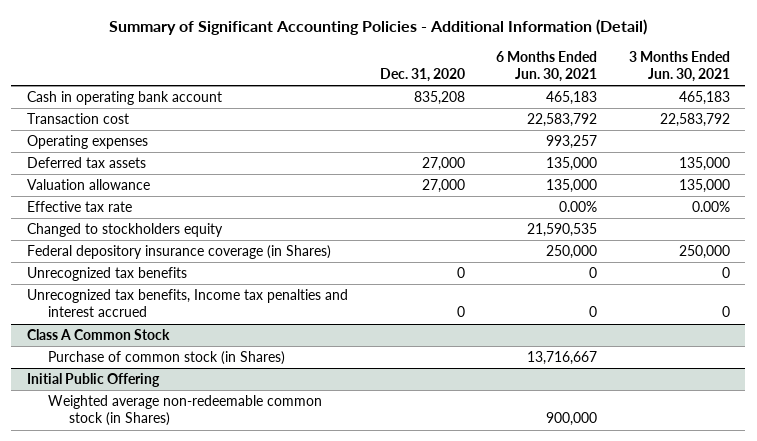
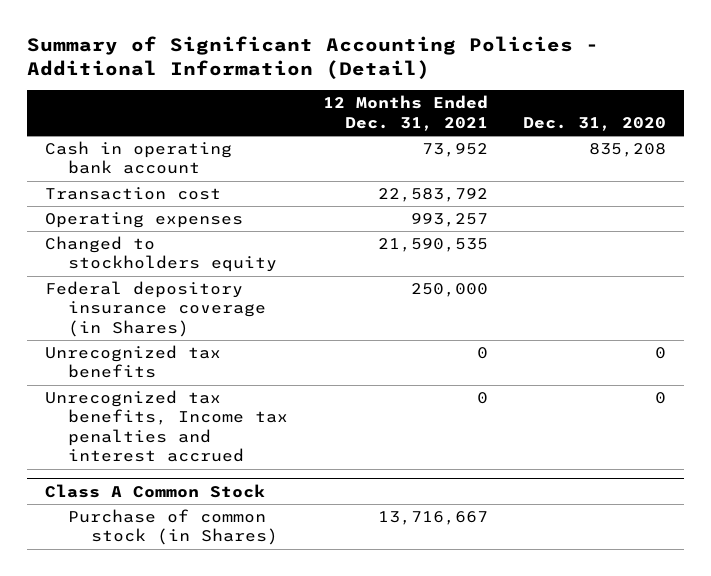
[496,50,598,82] 6 Months Ended Jun. 30, 2021 -> none
[628,50,730,82] 3 Months Ended Jun. 30, 2021 -> none
none -> [322,95,488,131] 12 Months Ended Dec. 31, 2021
[27,156,147,168] Deferred tax assets -> none
[27,178,151,190] Valuation allowance -> none
[27,200,133,212] Effective tax rate -> none
[27,372,161,387] Initial Public Offering -> none
[47,394,322,427] Weighted average non-redeemable common stock (in Shares) -> none

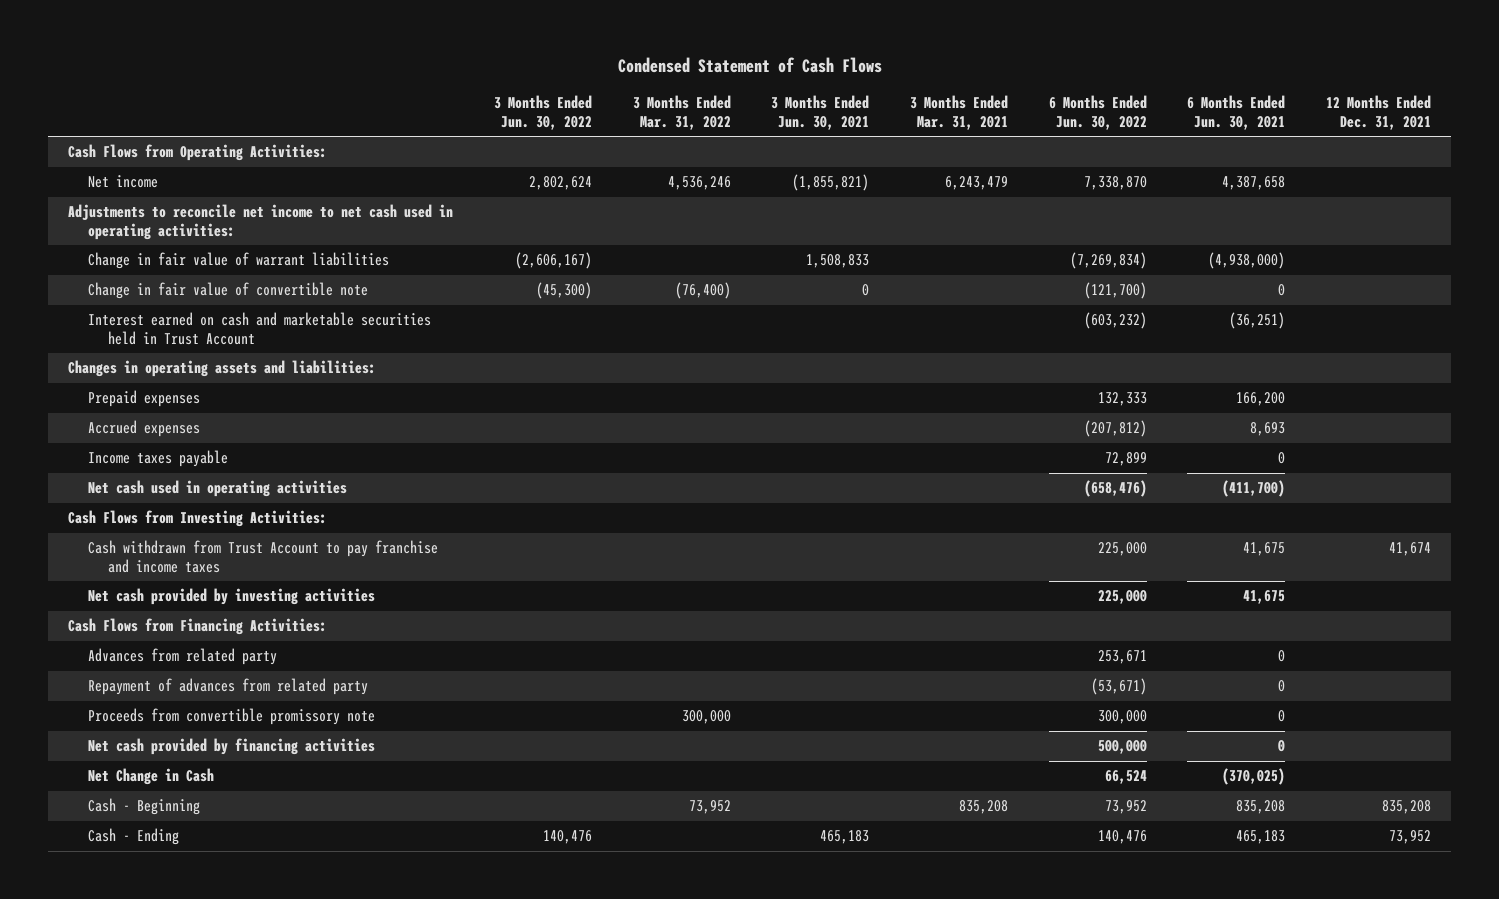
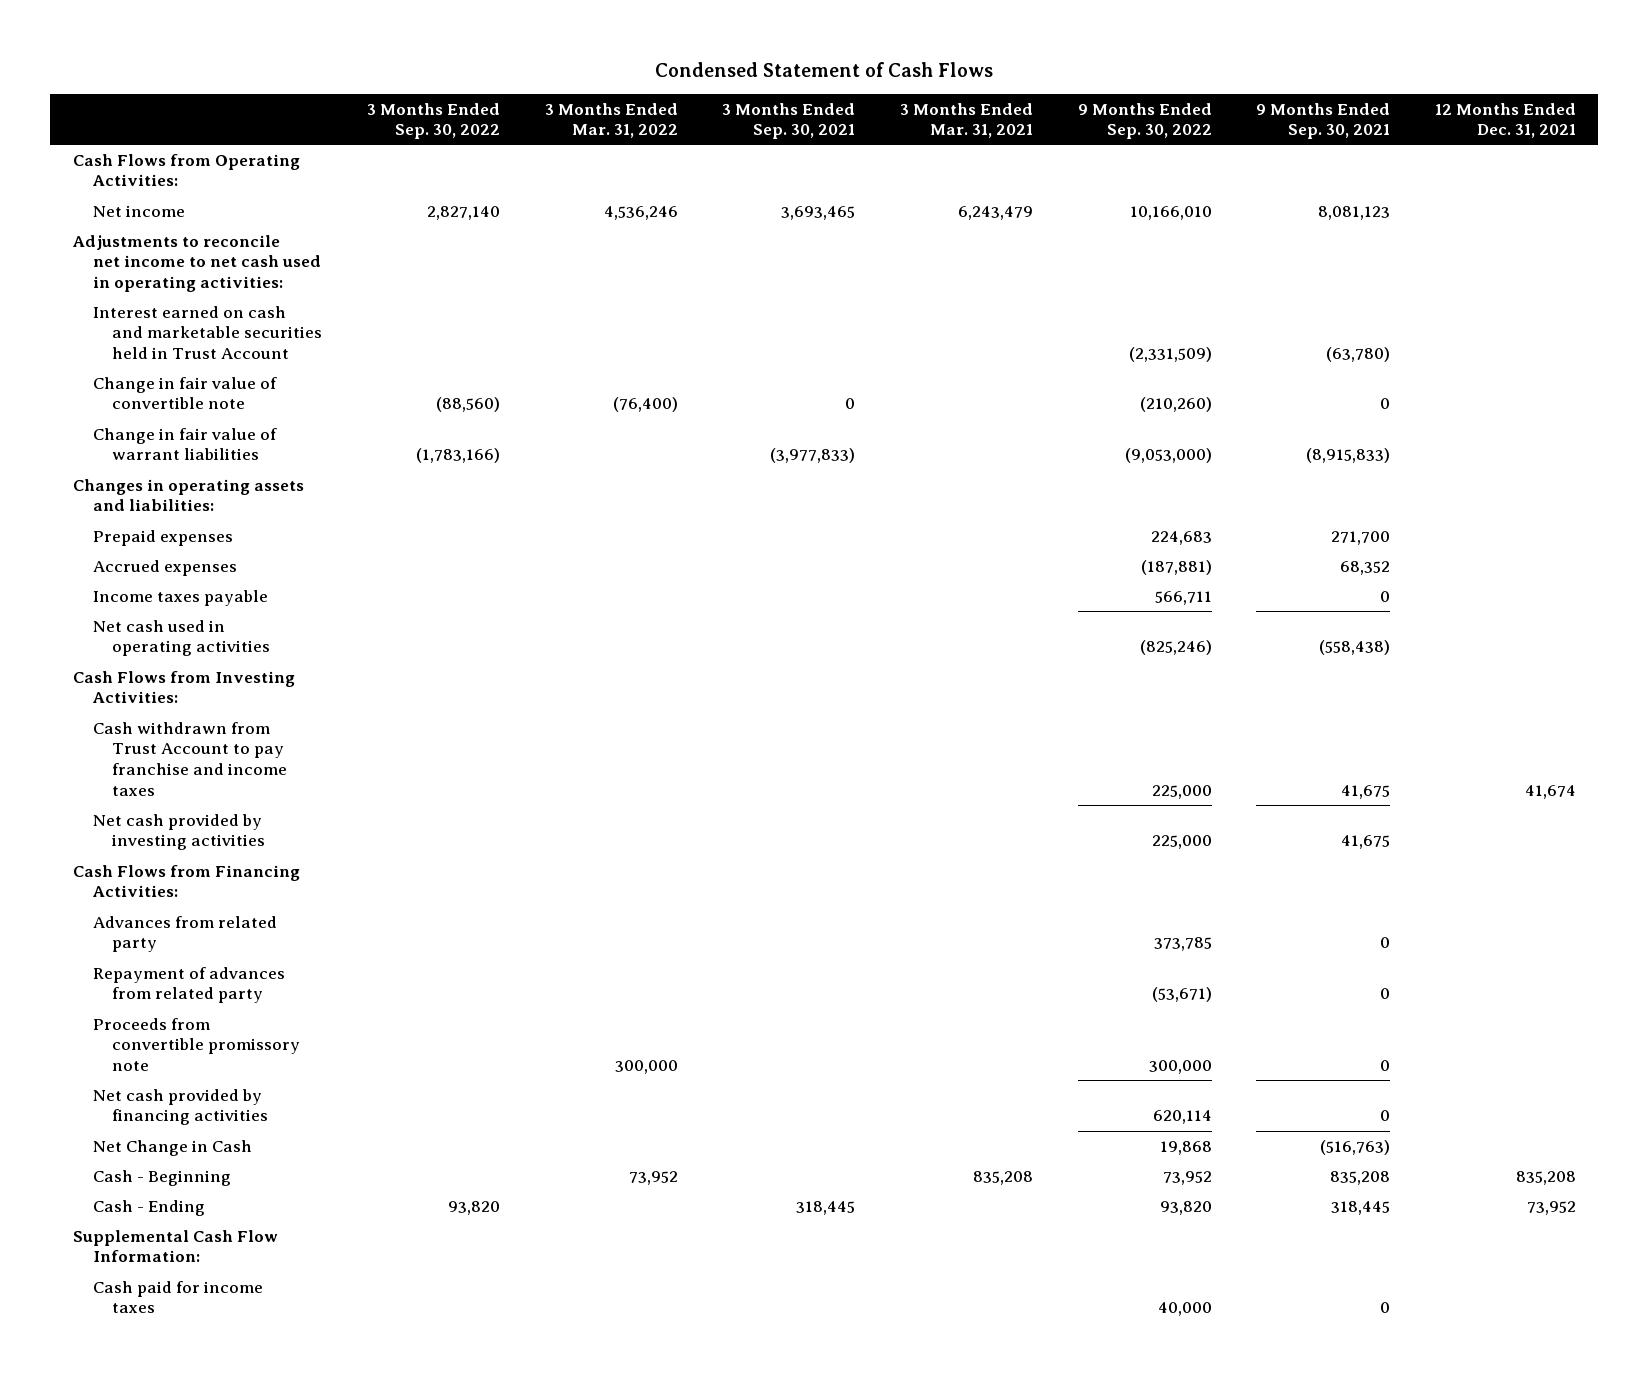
[493,95,592,130] 3 Months Ended Jun. 30, 2022 -> none
[771,95,870,130] 3 Months Ended Jun. 30, 2021 -> none
[1048,95,1147,130] 6 Months Ended Jun. 30, 2022 -> none
[1187,95,1286,130] 6 Months Ended Jun. 30, 2021 -> none
none -> [366,102,500,140] 3 Months Ended Sep. 30, 2022
none -> [722,102,856,140] 3 Months Ended Sep. 30, 2021
none -> [1077,102,1212,140] 9 Months Ended Sep. 30, 2022
none -> [1256,102,1391,140] 9 Months Ended Sep. 30, 2021
[88,282,369,300] Change in fair value of convertible note -> [92,376,277,410] Change in fair value of convertible note
[88,252,390,270] Change in fair value of warrant liabilities -> [92,427,277,461] Change in fair value of warrant liabilities
none -> [72,1229,278,1263] Supplemental Cash Flow Information:
none -> [92,1280,263,1314] Cash paid for income taxes

